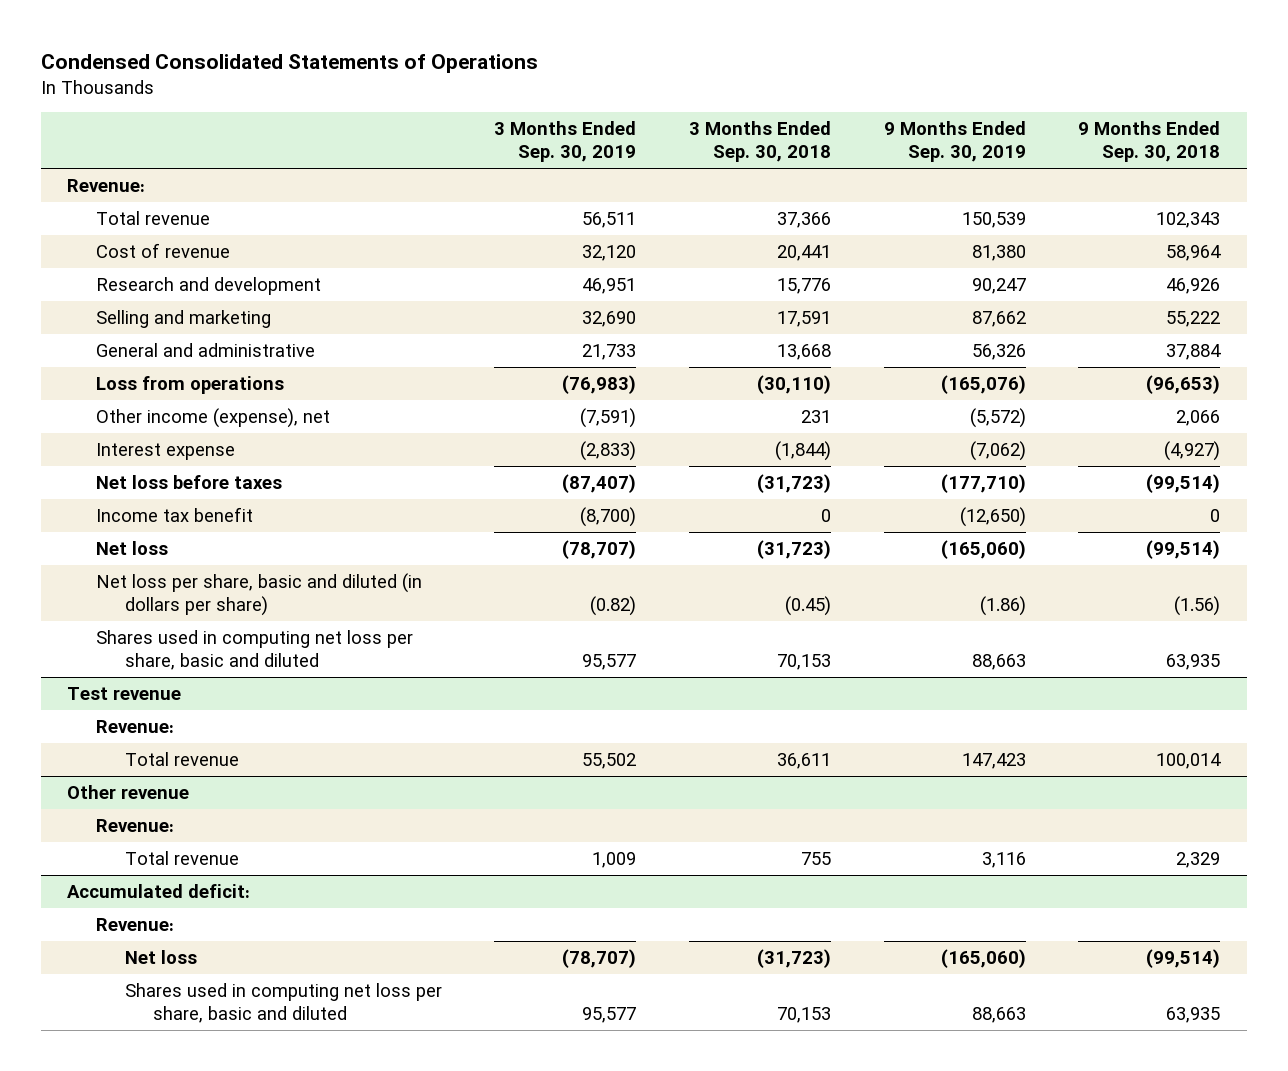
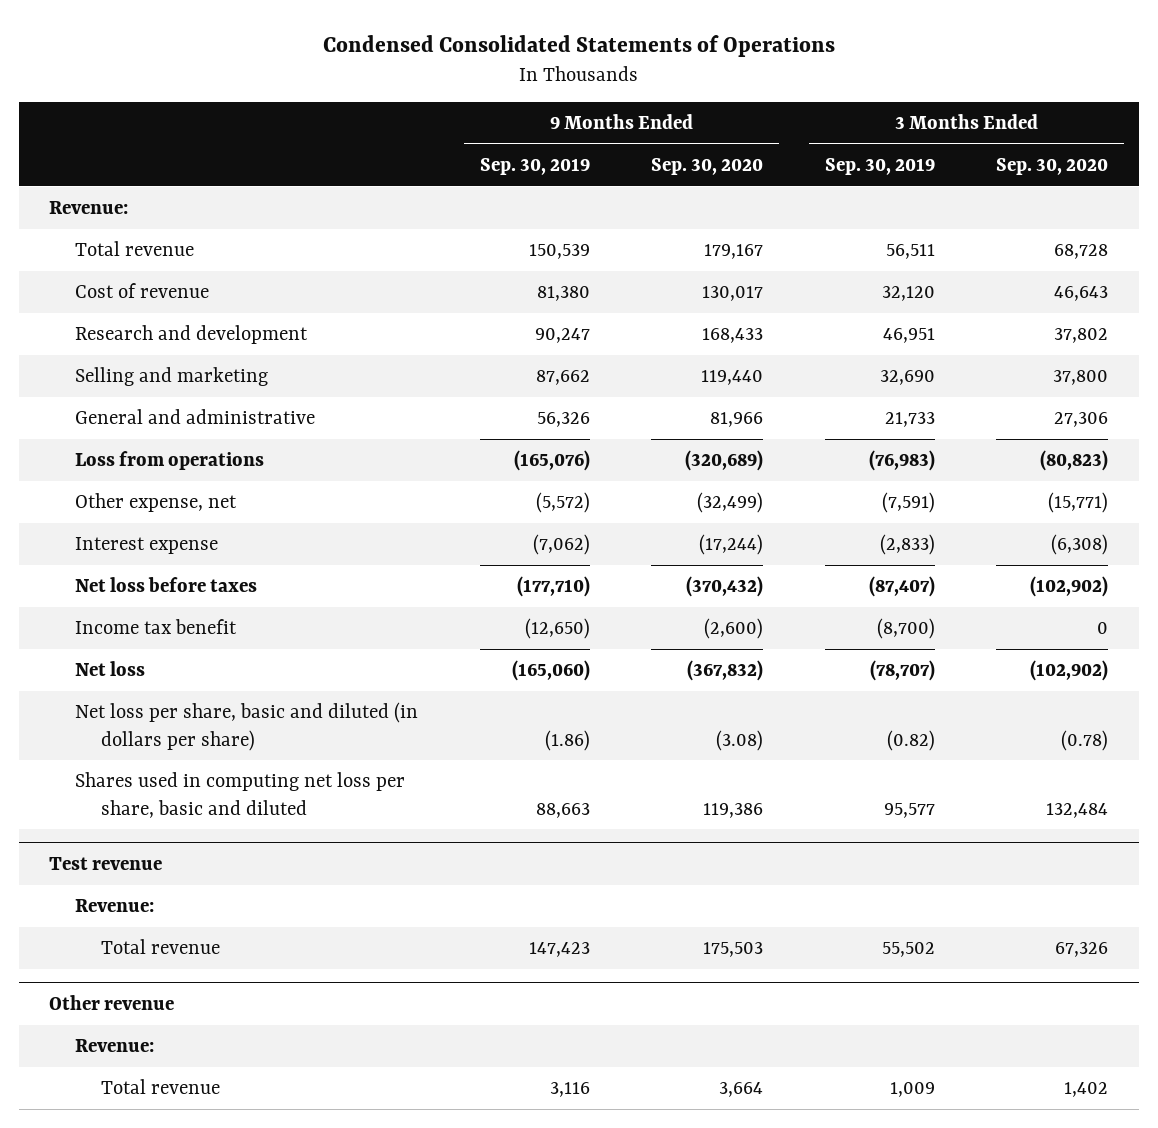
[689,121,832,163] 3 Months Ended Sep. 30, 2018 -> none
[1078,121,1221,163] 9 Months Ended Sep. 30, 2018 -> none
none -> [651,158,764,176] Sep. 30, 2020
none -> [996,158,1109,176] Sep. 30, 2020
[95,407,330,428] Other income (expense), net -> [75,493,238,513] Other expense, net
[67,883,251,898] Accumulated deficit: -> none
[95,917,174,931] Revenue: -> none
[124,949,197,964] Net loss -> none
[124,982,442,1023] Shares used in computing net loss per share, basic and diluted -> none

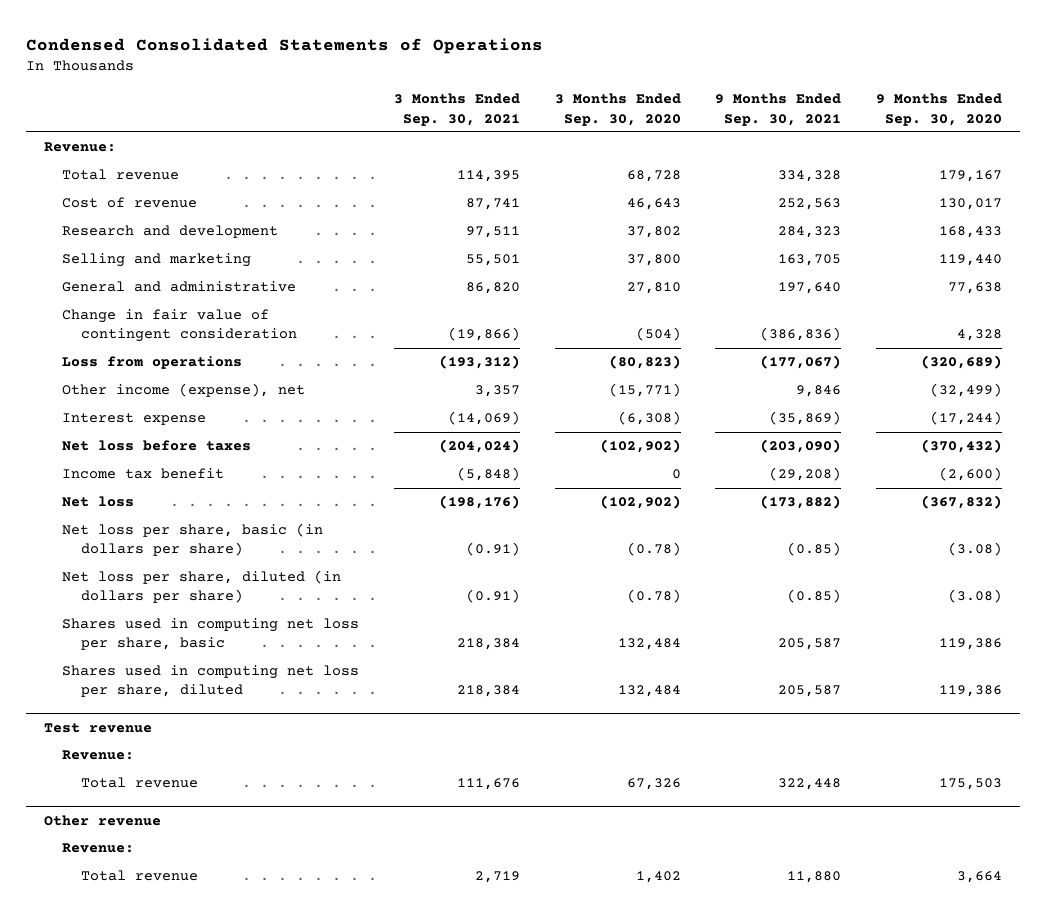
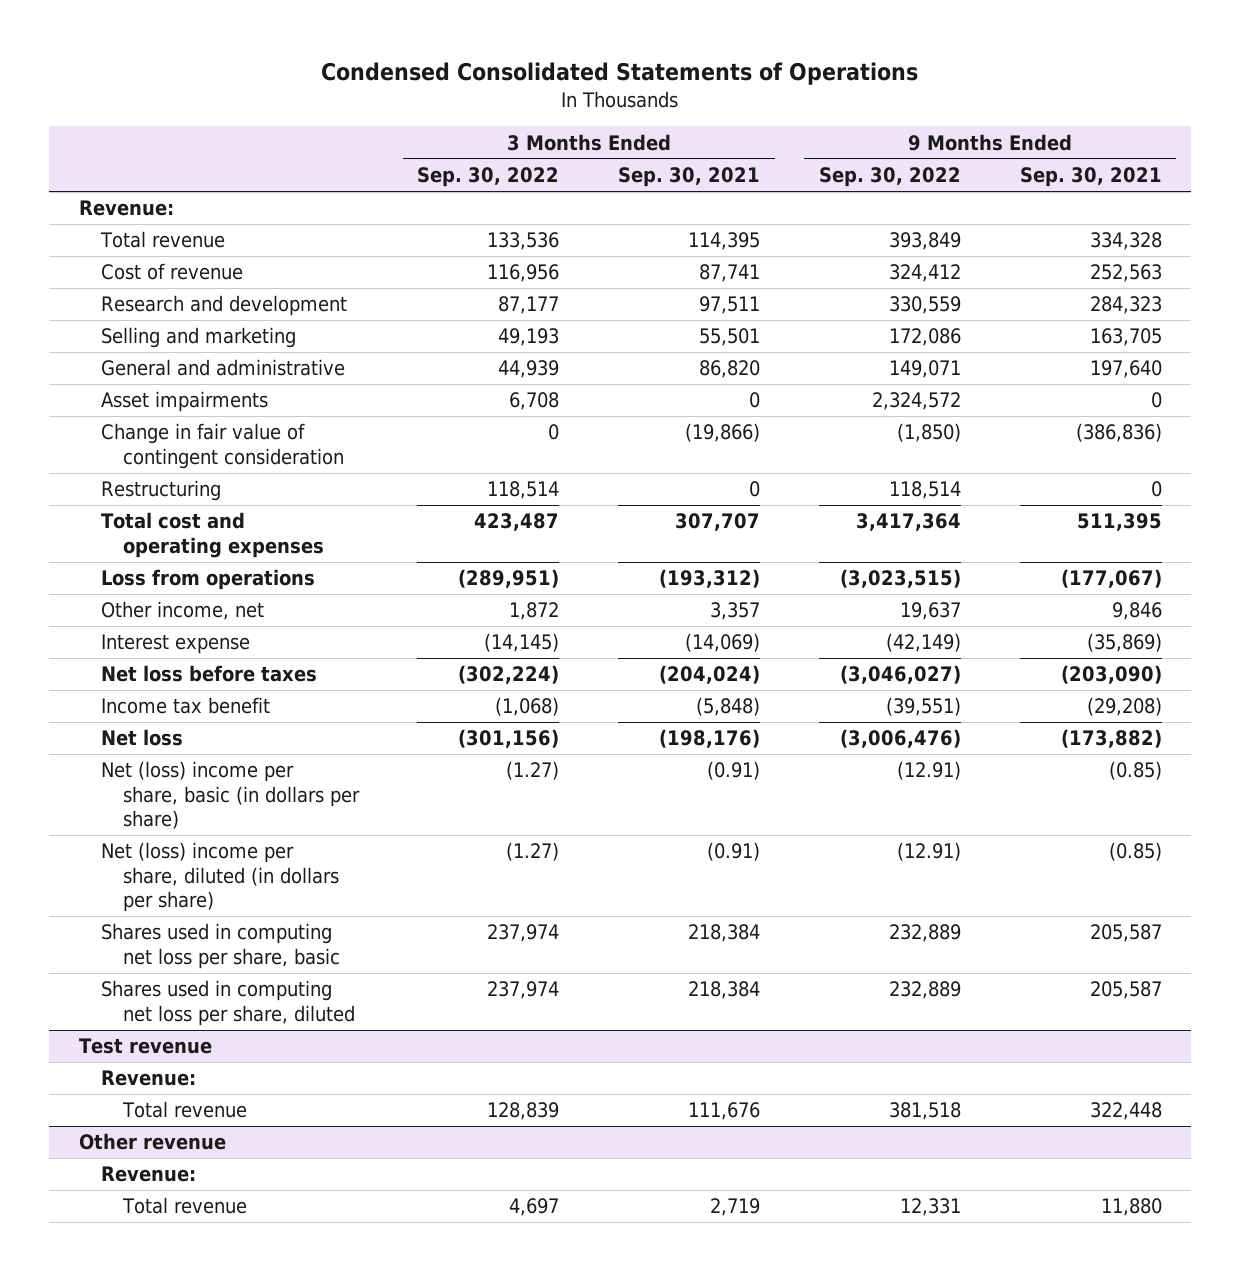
[554,93,681,126] 3 Months Ended Sep. 30, 2020 -> none
[876,93,1003,126] 9 Months Ended Sep. 30, 2020 -> none
none -> [417,167,560,188] Sep. 30, 2022
none -> [819,167,962,188] Sep. 30, 2022
none -> [100,391,268,413] Asset impairments
none -> [100,480,221,502] Restructuring
none -> [100,512,324,558] Total cost and operating expenses
[62,383,306,398] Other income (expense), net -> [100,601,264,621] Other income, net
[62,523,324,557] Net loss per share, basic (in dollars per share) -> [100,761,360,830] Net (loss) income per share, basic (in dollars per share)
[62,570,342,604] Net loss per share, diluted (in dollars per share) -> [100,842,339,913] Net (loss) income per share, diluted (in dollars per share)

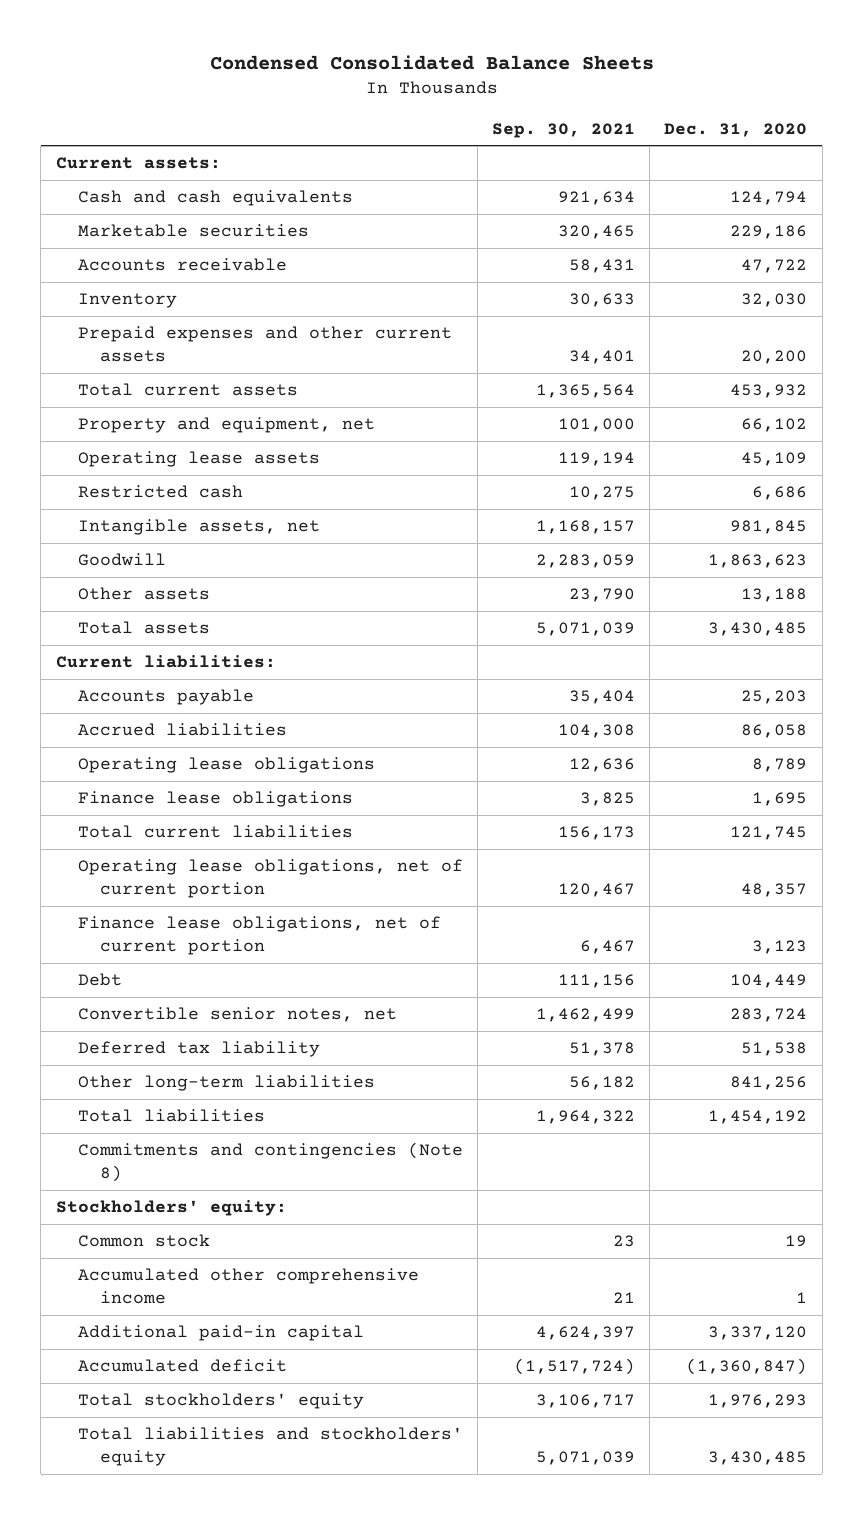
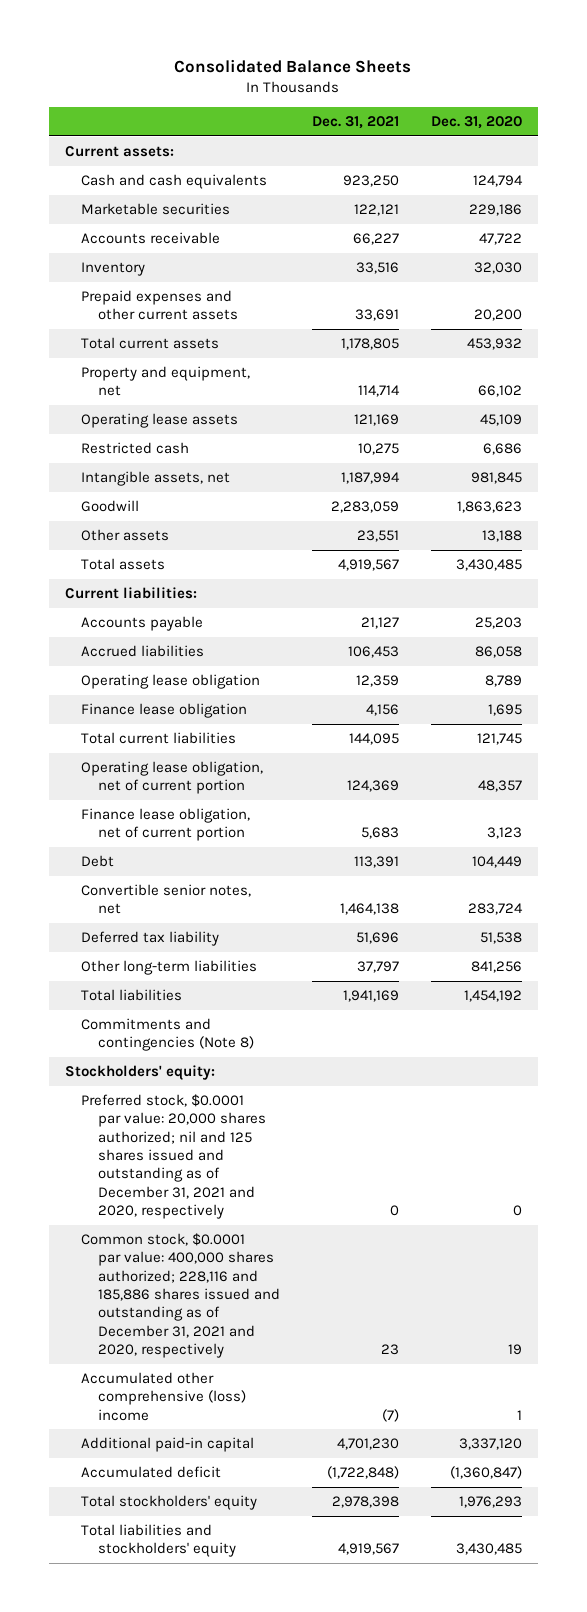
[209,54,654,70] Condensed Consolidated Balance Sheets -> [174,59,412,74] Consolidated Balance Sheets
[492,122,636,138] Sep. 30, 2021 -> none
none -> [311,116,399,130] Dec. 31, 2021
[77,757,375,774] Operating lease obligations -> [81,674,261,690] Operating lease obligation
[77,791,353,808] Finance lease obligations -> [81,703,248,719] Finance lease obligation
[77,859,463,899] Operating lease obligations, net of current portion -> [81,761,264,795] Operating lease obligation, net of current portion
[77,916,441,956] Finance lease obligations, net of current portion -> [81,808,251,842] Finance lease obligation, net of current portion
none -> [81,1094,266,1220] Preferred stock, $0.0001 par value: 20,000 shares authorized; nil and 125 shares issued and outstanding as of December 31, 2021 and 2020, respectively
[77,1234,210,1248] Common stock -> [81,1233,280,1359] Common stock, $0.0001 par value: 400,000 shares authorized; 228,116 and 185,886 shares issued and outstanding as of December 31, 2021 and 2020, respectively
[77,1268,419,1305] Accumulated other comprehensive income -> [81,1372,246,1421] Accumulated other comprehensive (loss) income

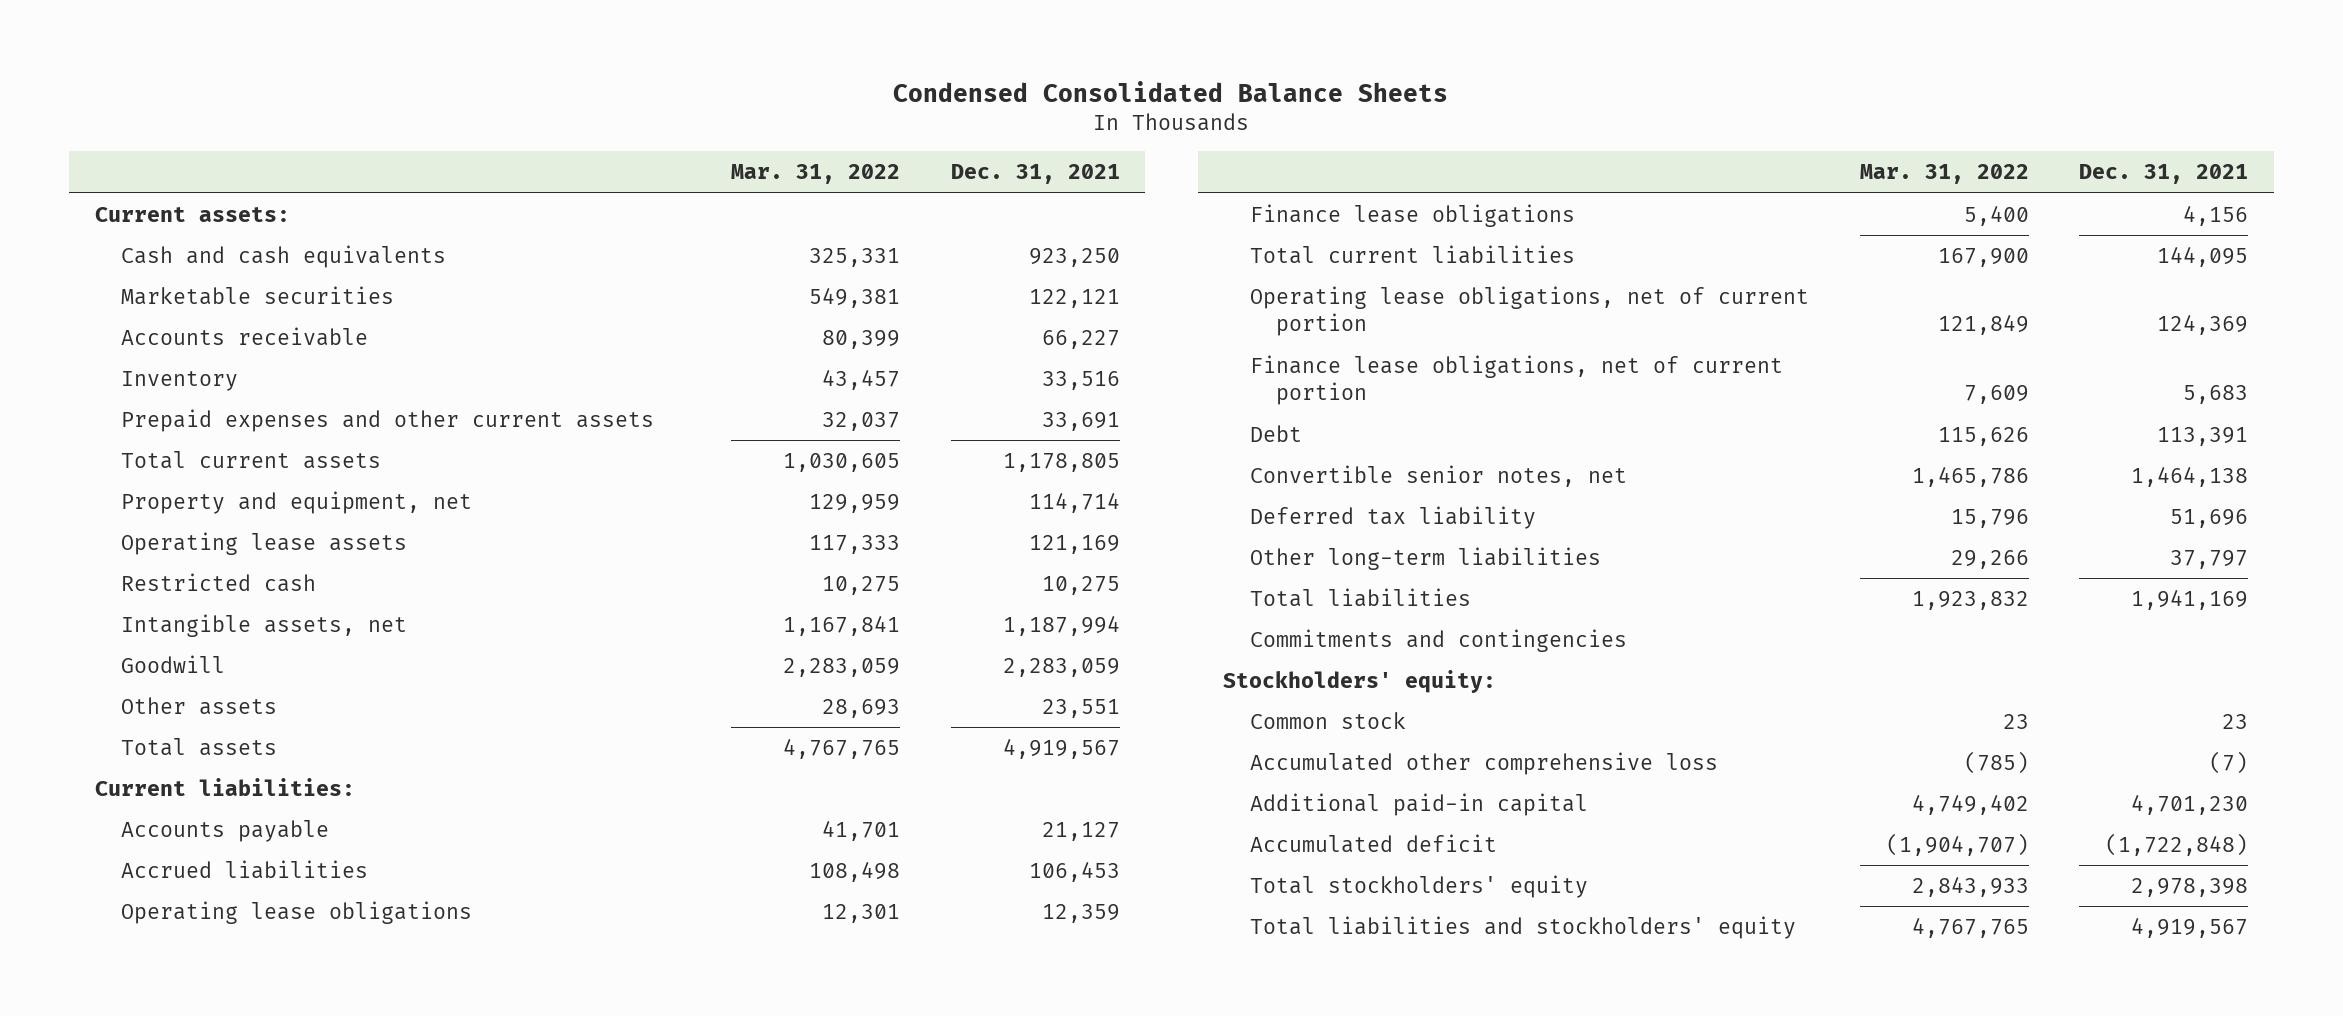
[174,59,412,74] Consolidated Balance Sheets -> [893,80,1449,102] Condensed Consolidated Balance Sheets
[430,116,522,130] Dec. 31, 2020 -> none
none -> [730,164,900,185] Mar. 31, 2022
[81,674,261,690] Operating lease obligation -> [121,901,473,925] Operating lease obligations
[81,703,248,719] Finance lease obligation -> [1249,204,1575,228] Finance lease obligations
[81,761,264,795] Operating lease obligation, net of current portion -> [1249,286,1809,337] Operating lease obligations, net of current portion
[81,808,251,842] Finance lease obligation, net of current portion -> [1249,355,1783,406] Finance lease obligations, net of current portion
[81,1018,254,1052] Commitments and contingencies (Note 8) -> [1249,629,1627,653] Commitments and contingencies
[81,1094,266,1220] Preferred stock, $0.0001 par value: 20,000 shares authorized; nil and 125 shares issued and outstanding as of December 31, 2021 and 2020, respectively -> none
[81,1233,280,1359] Common stock, $0.0001 par value: 400,000 shares authorized; 228,116 and 185,886 shares issued and outstanding as of December 31, 2021 and 2020, respectively -> [1249,712,1406,730] Common stock
[81,1372,246,1421] Accumulated other comprehensive (loss) income -> [1249,752,1718,776] Accumulated other comprehensive loss

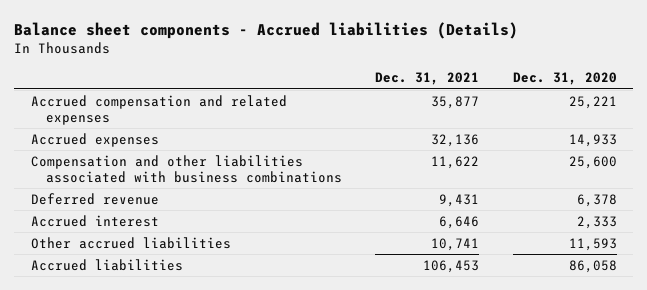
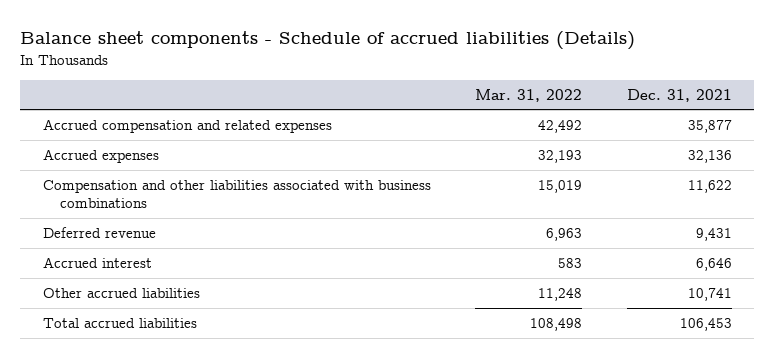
[13,21,518,39] Balance sheet components - Accrued liabilities (Details) -> [20,31,636,51] Balance sheet components - Schedule of accrued liabilities (Details)
[512,72,617,86] Dec. 31, 2020 -> none
none -> [475,88,583,102] Mar. 31, 2022
[30,258,183,271] Accrued liabilities -> [42,318,197,329] Total accrued liabilities

